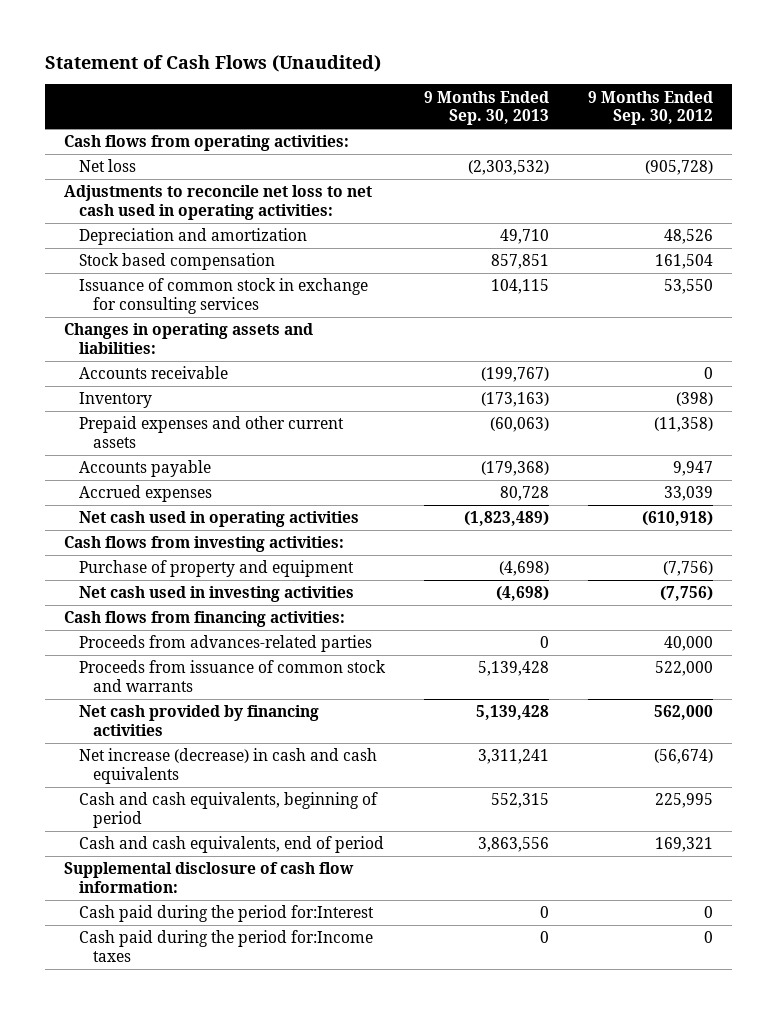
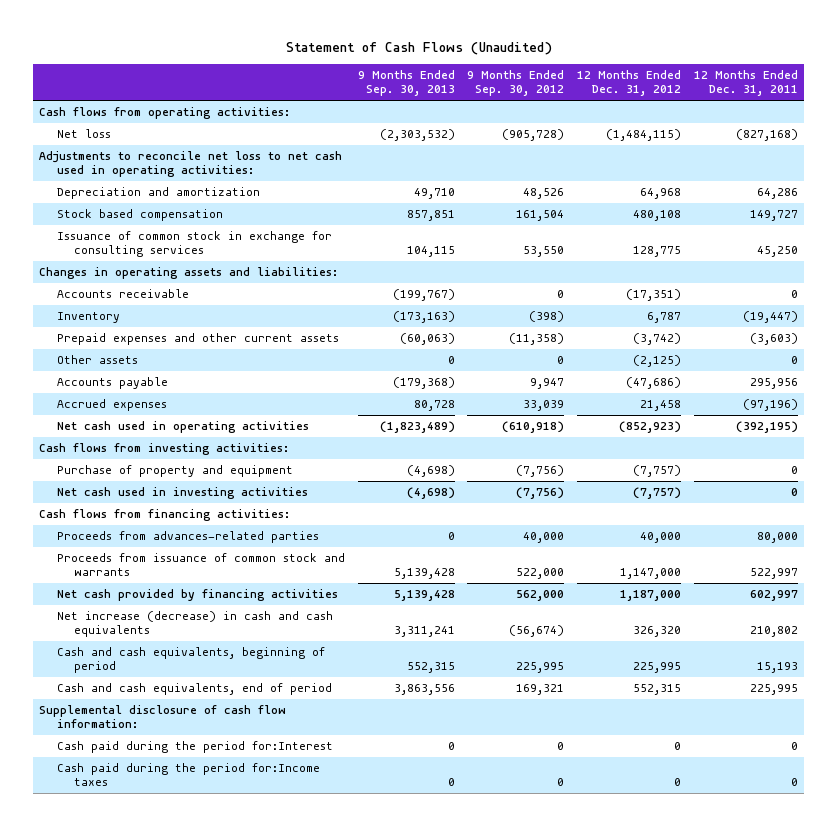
none -> [577,70,682,97] 12 Months Ended Dec. 31, 2012
none -> [694,70,799,97] 12 Months Ended Dec. 31, 2011
none -> [56,355,138,365] Other assets

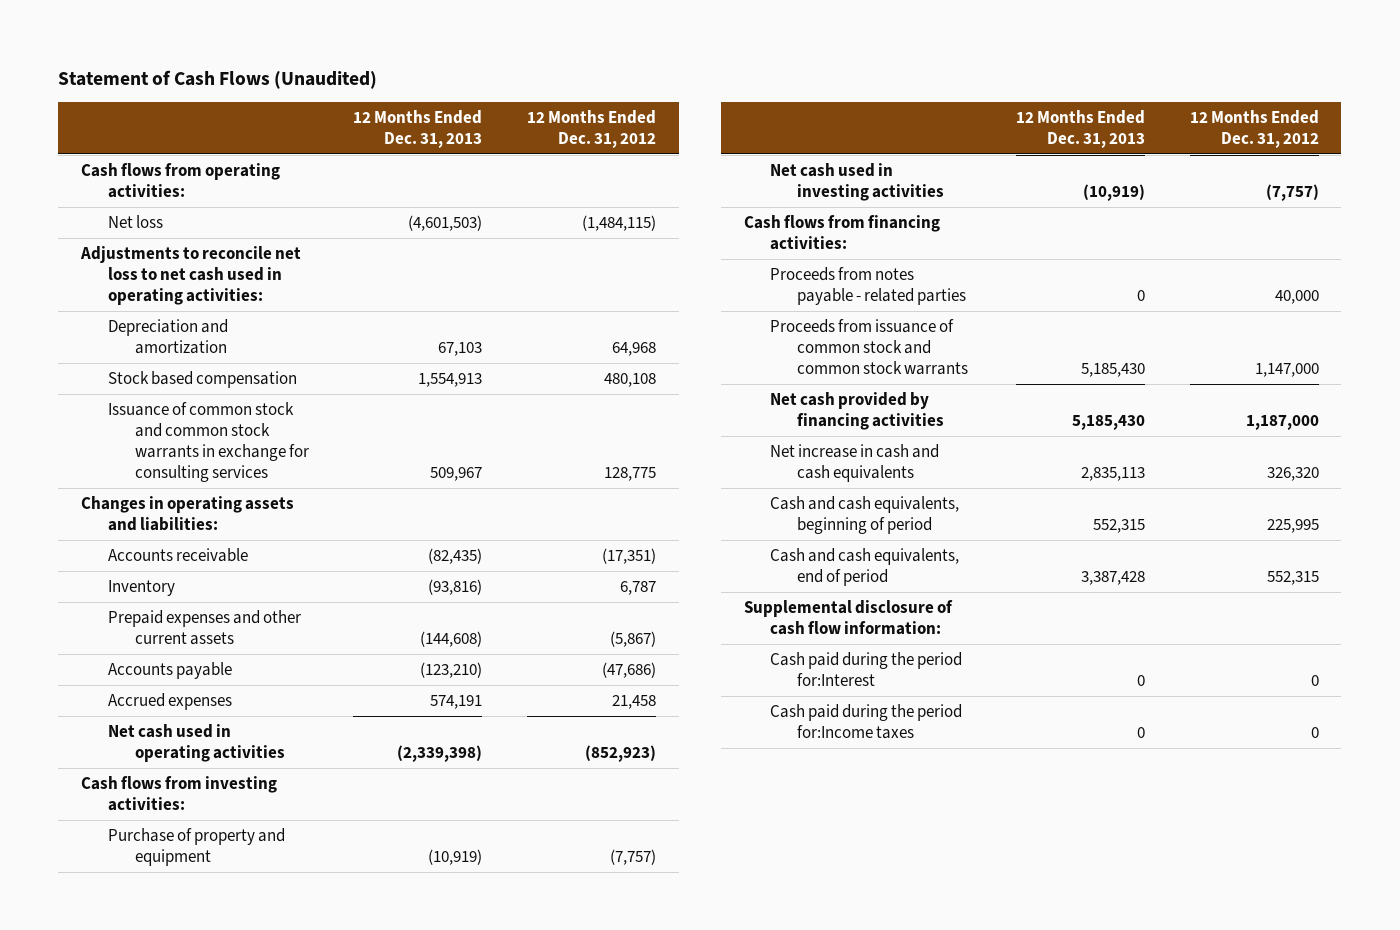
[357,70,455,97] 9 Months Ended Sep. 30, 2013 -> none
[467,70,565,97] 9 Months Ended Sep. 30, 2012 -> none
[694,70,799,97] 12 Months Ended Dec. 31, 2011 -> none
none -> [353,110,483,148] 12 Months Ended Dec. 31, 2013
[56,231,332,258] Issuance of common stock in exchange for consulting services -> [107,402,309,482] Issuance of common stock and common stock warrants in exchange for consulting services
[56,355,138,365] Other assets -> none
[633,333,682,346] (3,742) -> [610,631,657,648] (5,867)
[56,531,319,544] Proceeds from advances-related parties -> [770,267,967,306] Proceeds from notes payable - related parties
[56,553,345,577] Proceeds from issuance of common stock and warrants -> [770,319,969,375] Proceeds from issuance of common stock and common stock warrants
[56,611,333,638] Net increase (decrease) in cash and cash equivalents -> [770,444,940,483] Net increase in cash and cash equivalents

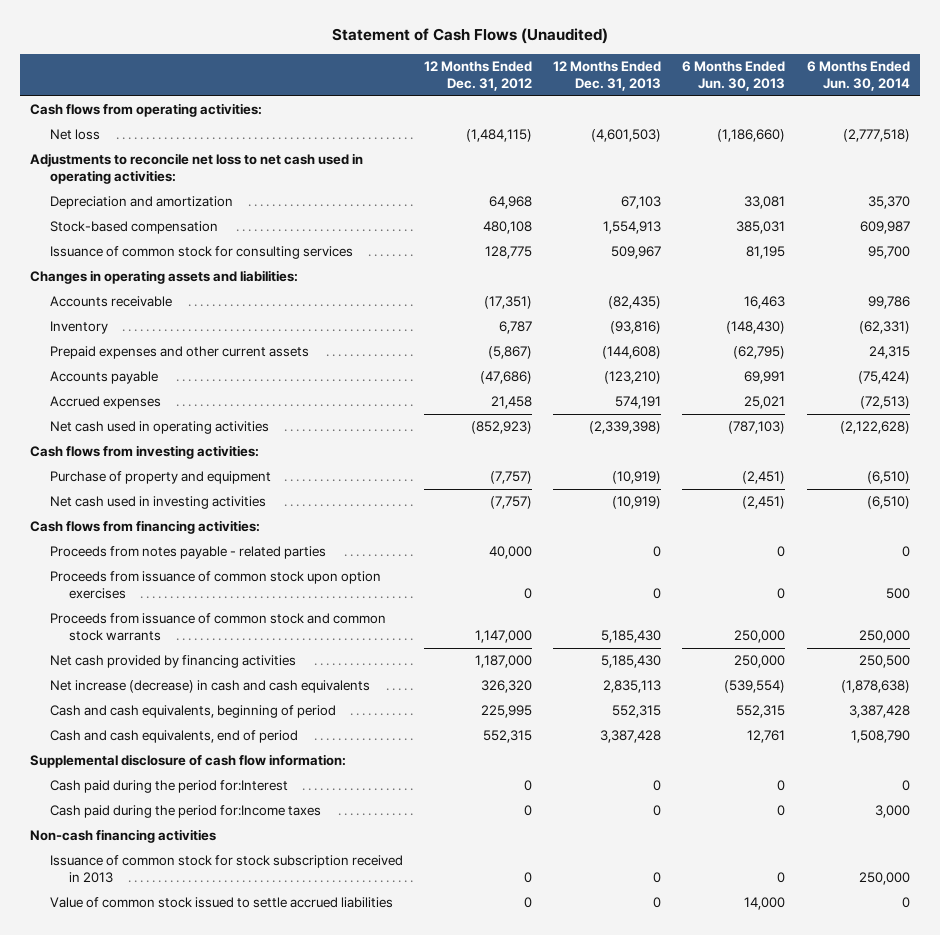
none -> [682,60,786,91] 6 Months Ended Jun. 30, 2013
none -> [806,60,910,91] 6 Months Ended Jun. 30, 2014
[107,371,297,389] Stock based compensation -> [49,221,218,235] Stock-based compensation
[107,402,309,482] Issuance of common stock and common stock warrants in exchange for consulting services -> [49,246,353,260] Issuance of common stock for consulting services
none -> [49,571,381,600] Proceeds from issuance of common stock upon option exercises
[770,444,940,483] Net increase in cash and cash equivalents -> [49,680,370,694] Net increase (decrease) in cash and cash equivalents
none -> [30,829,217,844] Non-cash financing activities
none -> [49,855,403,884] Issuance of common stock for stock subscription received in 2013
none -> [49,897,393,909] Value of common stock issued to settle accrued liabilities

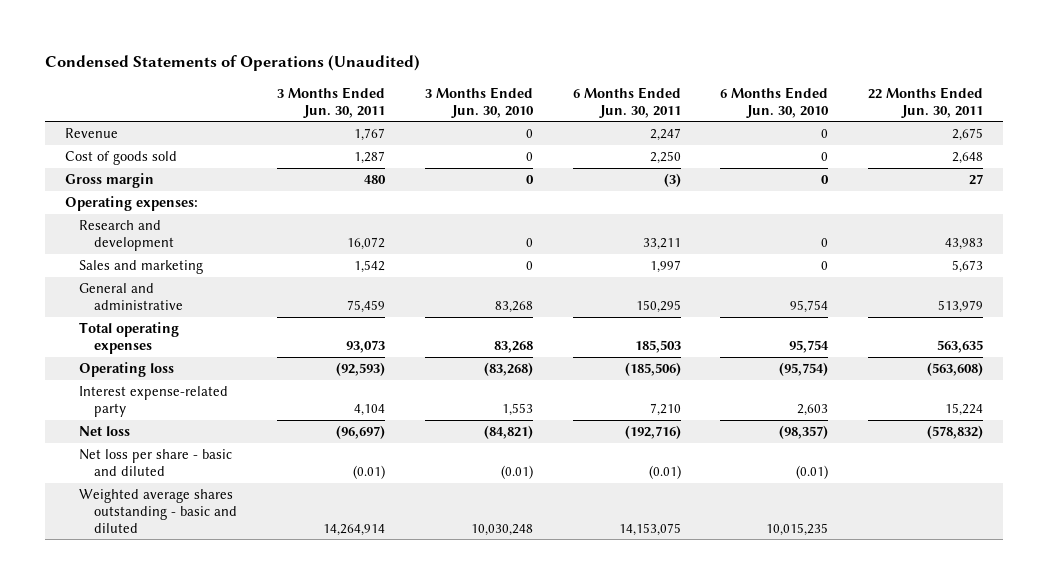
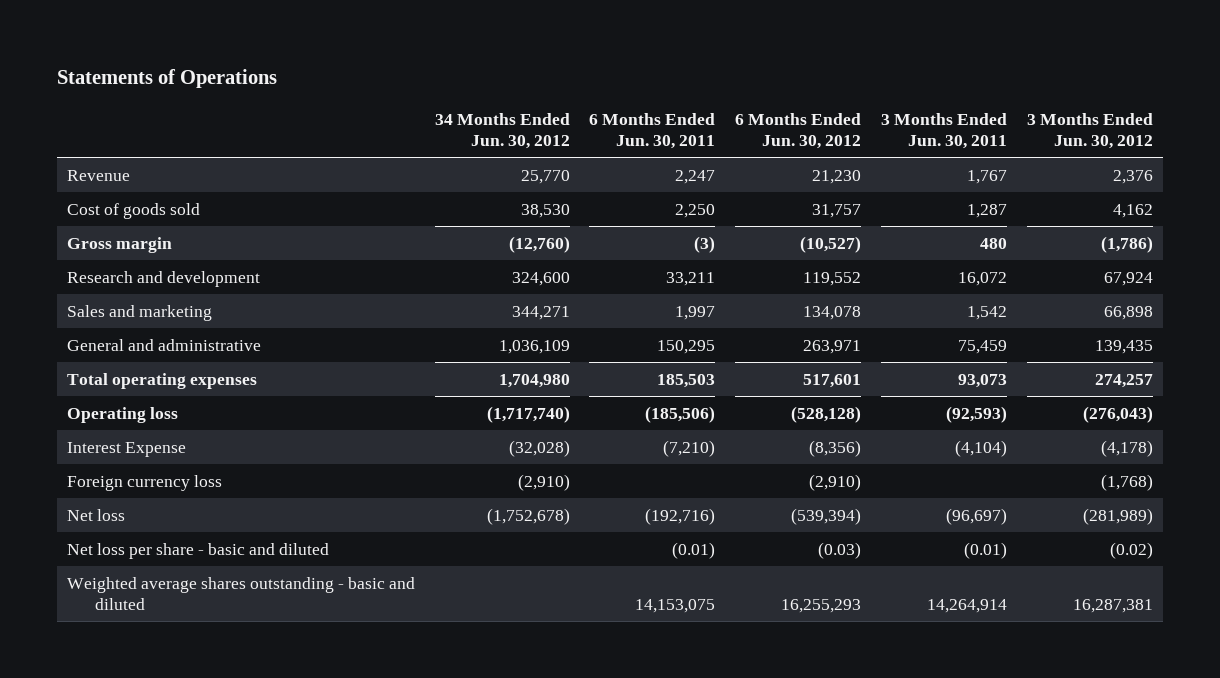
[45,55,421,72] Condensed Statements of Operations (Unaudited) -> [56,69,277,89] Statements of Operations
[424,86,534,118] 3 Months Ended Jun. 30, 2010 -> none
[720,86,830,118] 6 Months Ended Jun. 30, 2010 -> none
[868,86,984,118] 22 Months Ended Jun. 30, 2011 -> none
none -> [434,112,570,149] 34 Months Ended Jun. 30, 2012
none -> [735,112,862,149] 6 Months Ended Jun. 30, 2012
none -> [1026,112,1153,149] 3 Months Ended Jun. 30, 2012
[65,196,199,212] Operating expenses: -> none
[79,386,229,417] Interest expense-related party -> [66,441,186,457] Interest Expense
[353,403,385,416] 4,104 -> [955,439,1008,457] (4,104)
[649,402,681,416] 7,210 -> [663,439,716,457] (7,210)
none -> [66,474,222,491] Foreign currency loss

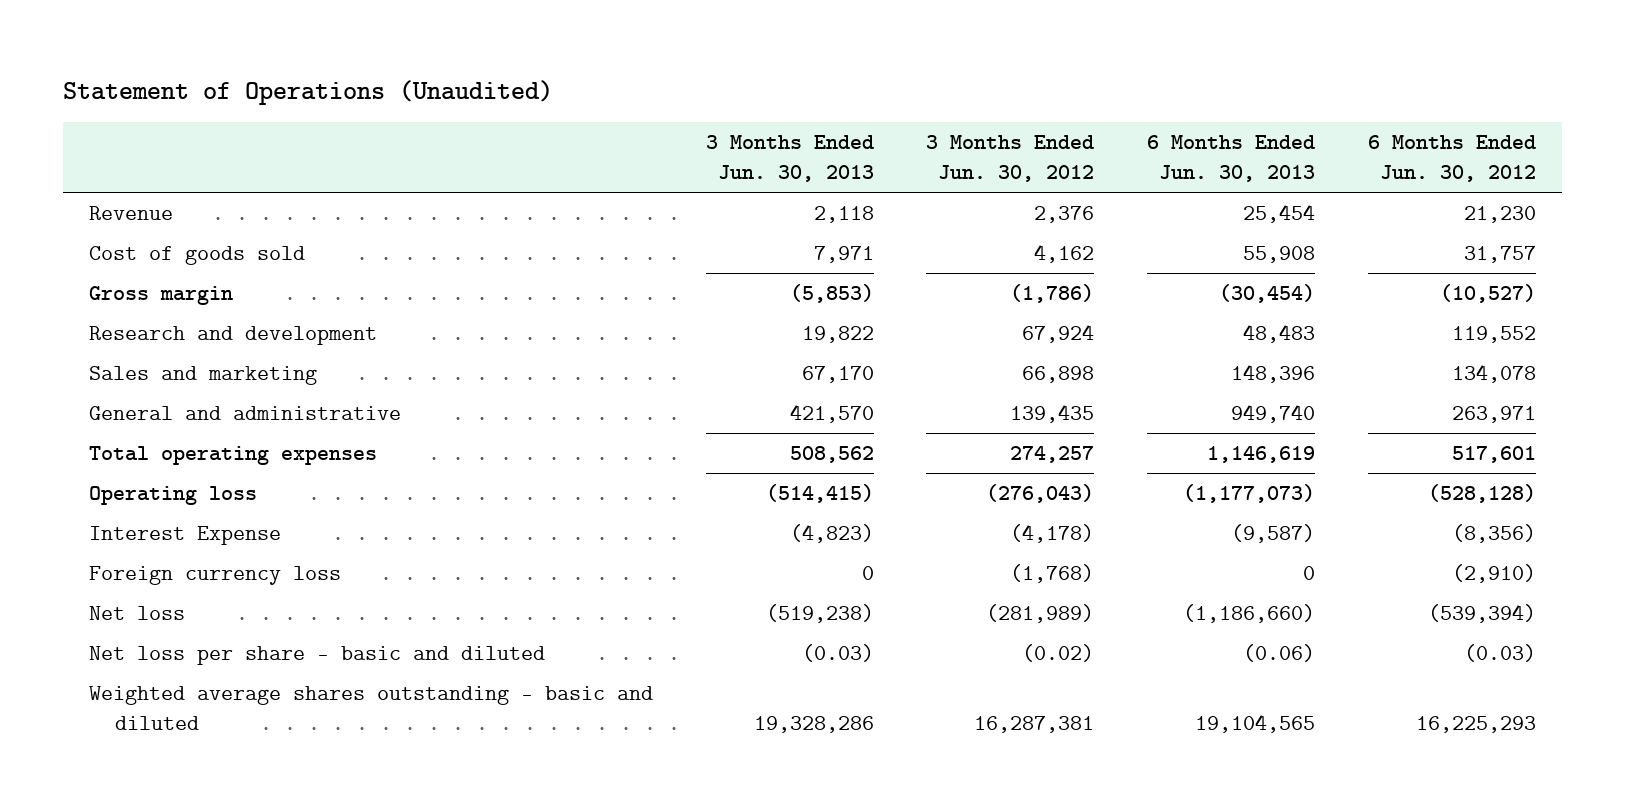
[56,69,277,89] Statements of Operations -> [62,79,553,105] Statement of Operations (Unaudited)
[434,112,570,149] 34 Months Ended Jun. 30, 2012 -> none
[589,112,716,149] 6 Months Ended Jun. 30, 2011 -> none
[881,112,1008,149] 3 Months Ended Jun. 30, 2011 -> none
none -> [705,135,874,183] 3 Months Ended Jun. 30, 2013
none -> [1147,135,1316,183] 6 Months Ended Jun. 30, 2013
[781,599,862,614] 16,255,293 -> [1415,715,1536,733] 16,225,293

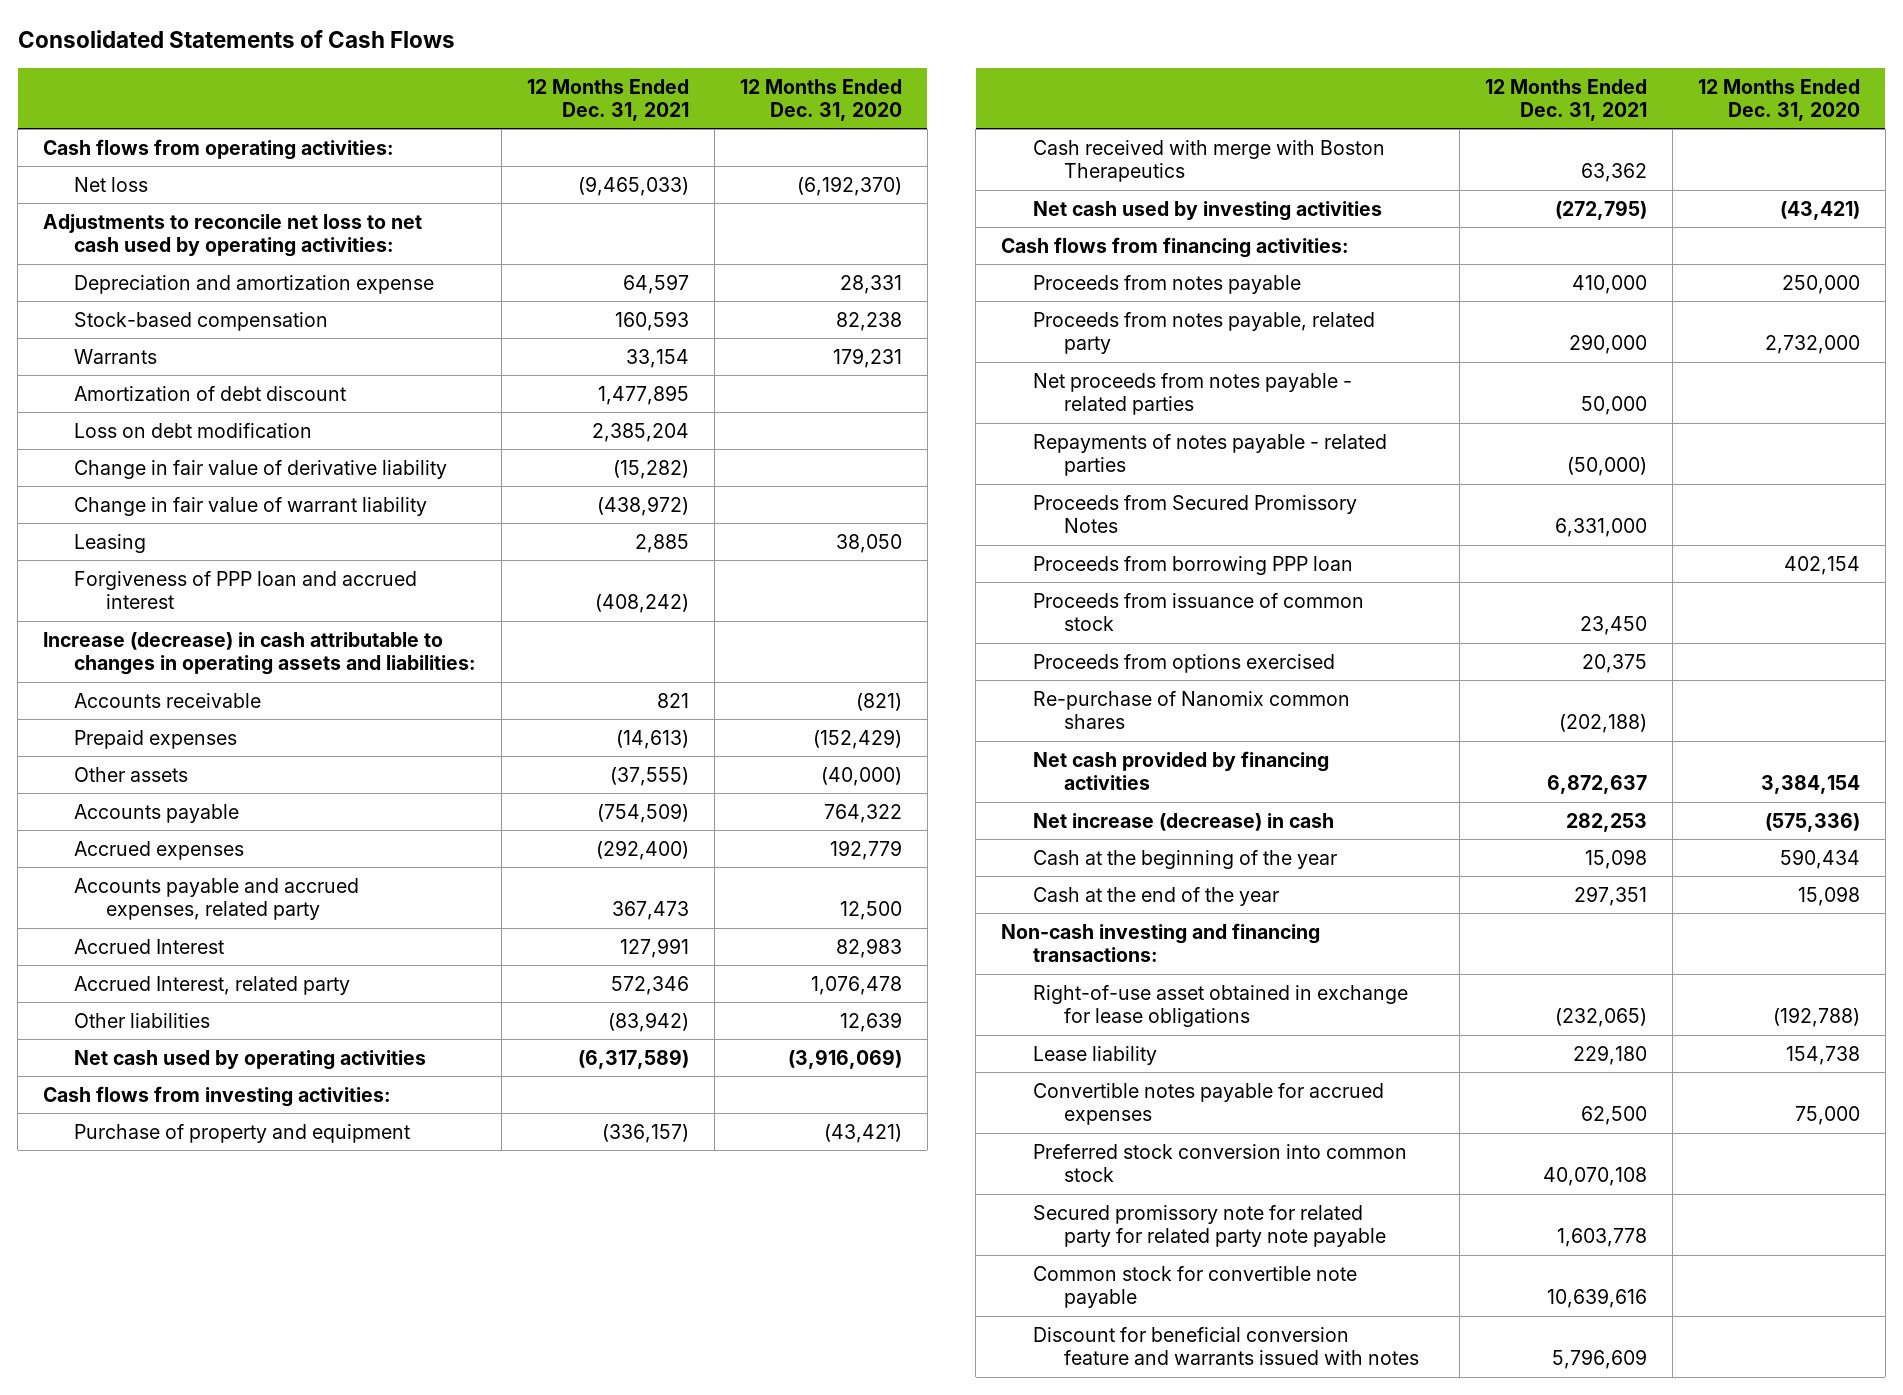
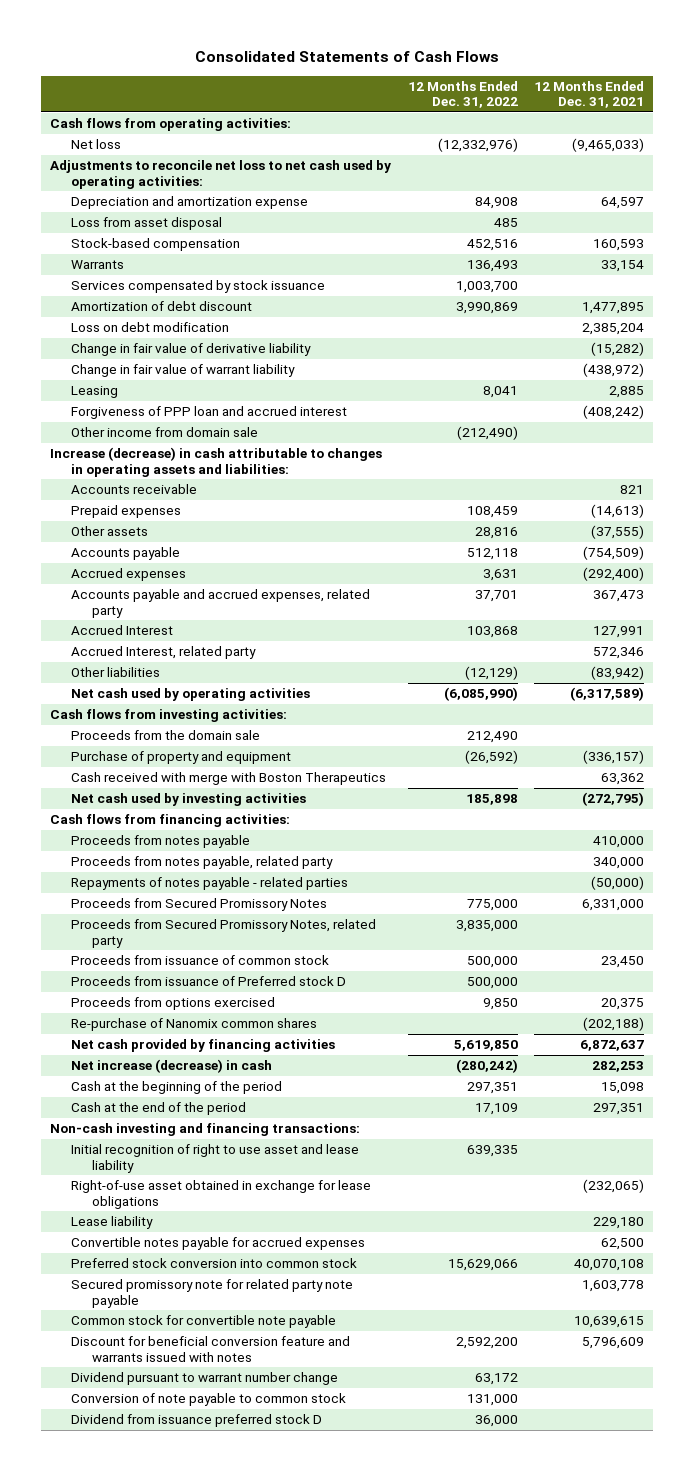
[739,78,902,121] 12 Months Ended Dec. 31, 2020 -> none
none -> [407,80,518,109] 12 Months Ended Dec. 31, 2022
none -> [70,217,222,231] Loss from asset disposal
none -> [70,280,325,294] Services compensated by stock issuance
none -> [70,427,258,438] Other income from domain sale
none -> [70,730,260,741] Proceeds from the domain sale
[1032,372,1352,416] Net proceeds from notes payable - related parties -> none
[1569,334,1648,355] 290,000 -> [593,857,645,870] 340,000
[1032,555,1353,575] Proceeds from borrowing PPP loan -> none
none -> [70,919,376,948] Proceeds from Secured Promissory Notes, related party
none -> [70,976,346,987] Proceeds from issuance of Preferred stock D
[1032,849,1337,869] Cash at the beginning of the year -> [70,1081,282,1095] Cash at the beginning of the period
[1032,886,1279,906] Cash at the end of the year -> [70,1102,246,1116] Cash at the end of the period
none -> [70,1144,359,1173] Initial recognition of right to use asset and lease liability
[1032,1204,1386,1248] Secured promissory note for related party for related party note payable -> [70,1279,353,1308] Secured promissory note for related party note payable
[1547,1288,1648,1309] 10,639,616 -> [574,1316,645,1329] 10,639,615
none -> [70,1372,338,1386] Dividend pursuant to warrant number change
none -> [70,1393,346,1407] Conversion of note payable to common stock
none -> [70,1414,322,1428] Dividend from issuance preferred stock D

